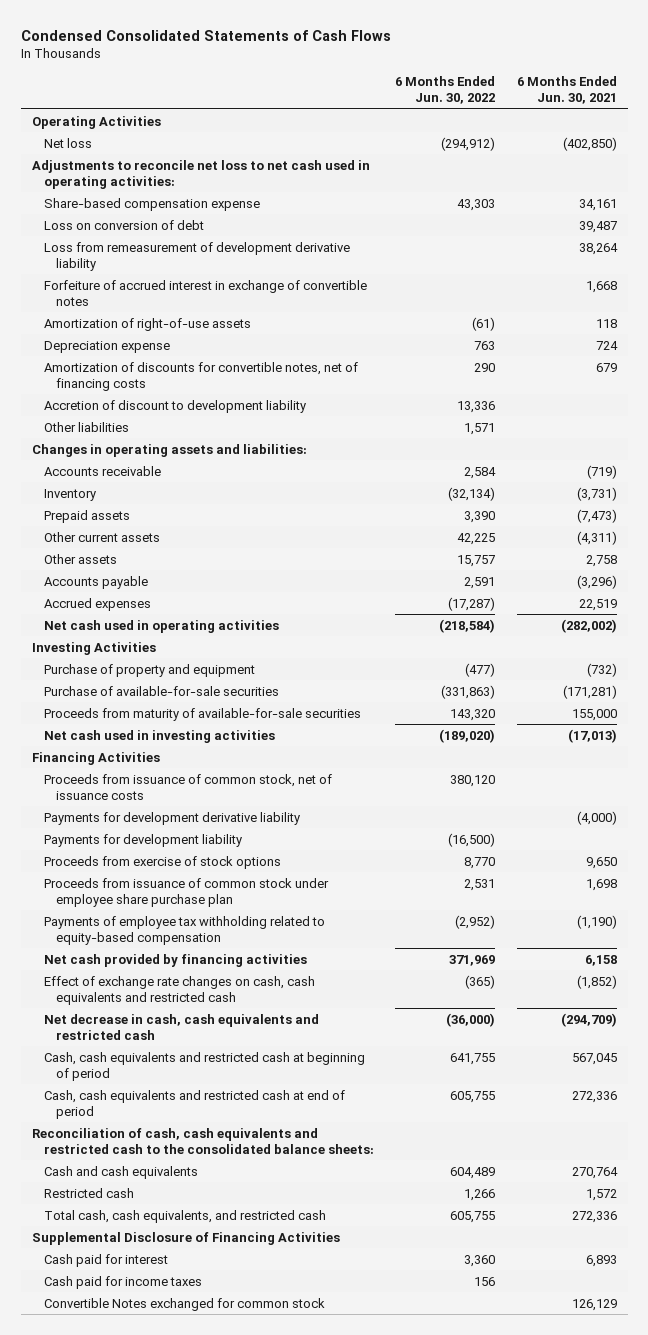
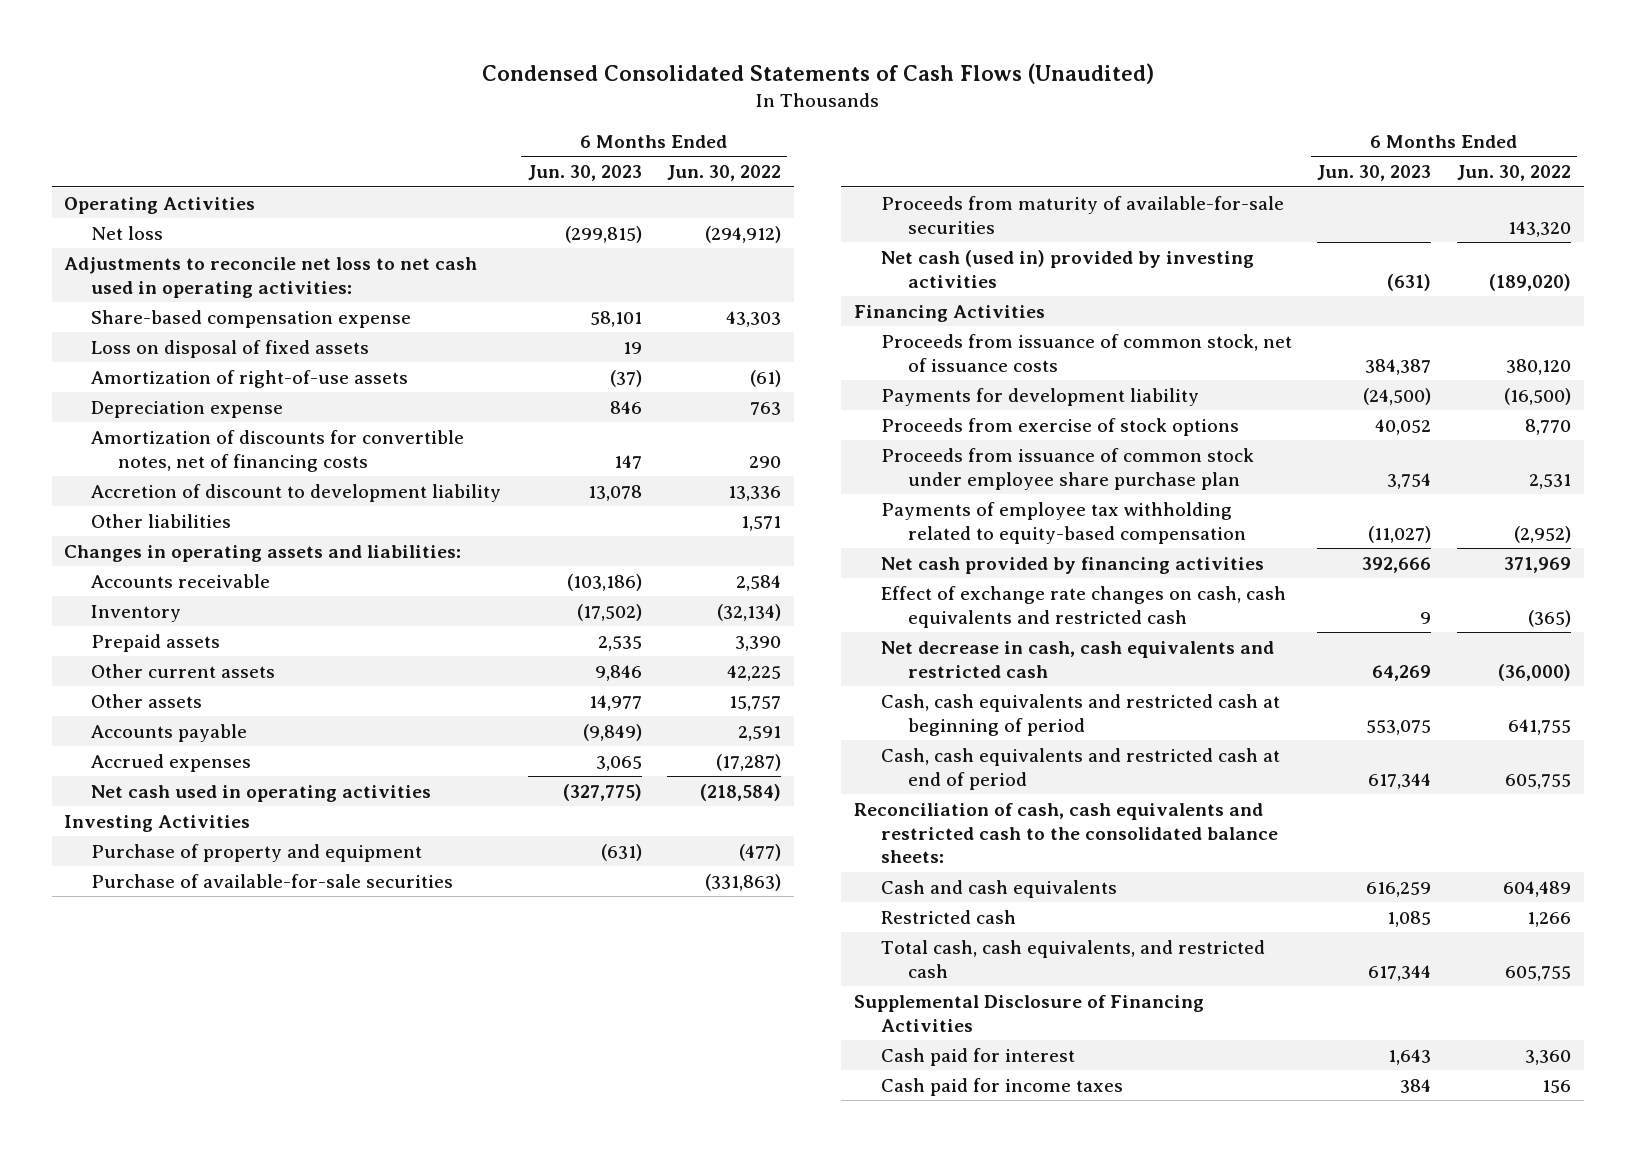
[20,29,391,41] Condensed Consolidated Statements of Cash Flows -> [481,63,1154,85] Condensed Consolidated Statements of Cash Flows (Unaudited)
[516,76,617,105] 6 Months Ended Jun. 30, 2021 -> none
none -> [527,164,642,181] Jun. 30, 2023
[43,219,204,230] Loss on conversion of debt -> none
[43,241,350,271] Loss from remeasurement of development derivative liability -> none
[43,279,367,306] Forfeiture of accrued interest in exchange of convertible notes -> none
none -> [91,339,370,358] Loss on disposal of fixed assets
[43,729,275,743] Net cash used in investing activities -> [881,249,1255,288] Net cash (used in) provided by investing activities
[43,811,300,825] Payments for development derivative liability -> none
[43,1297,325,1311] Convertible Notes exchanged for common stock -> none

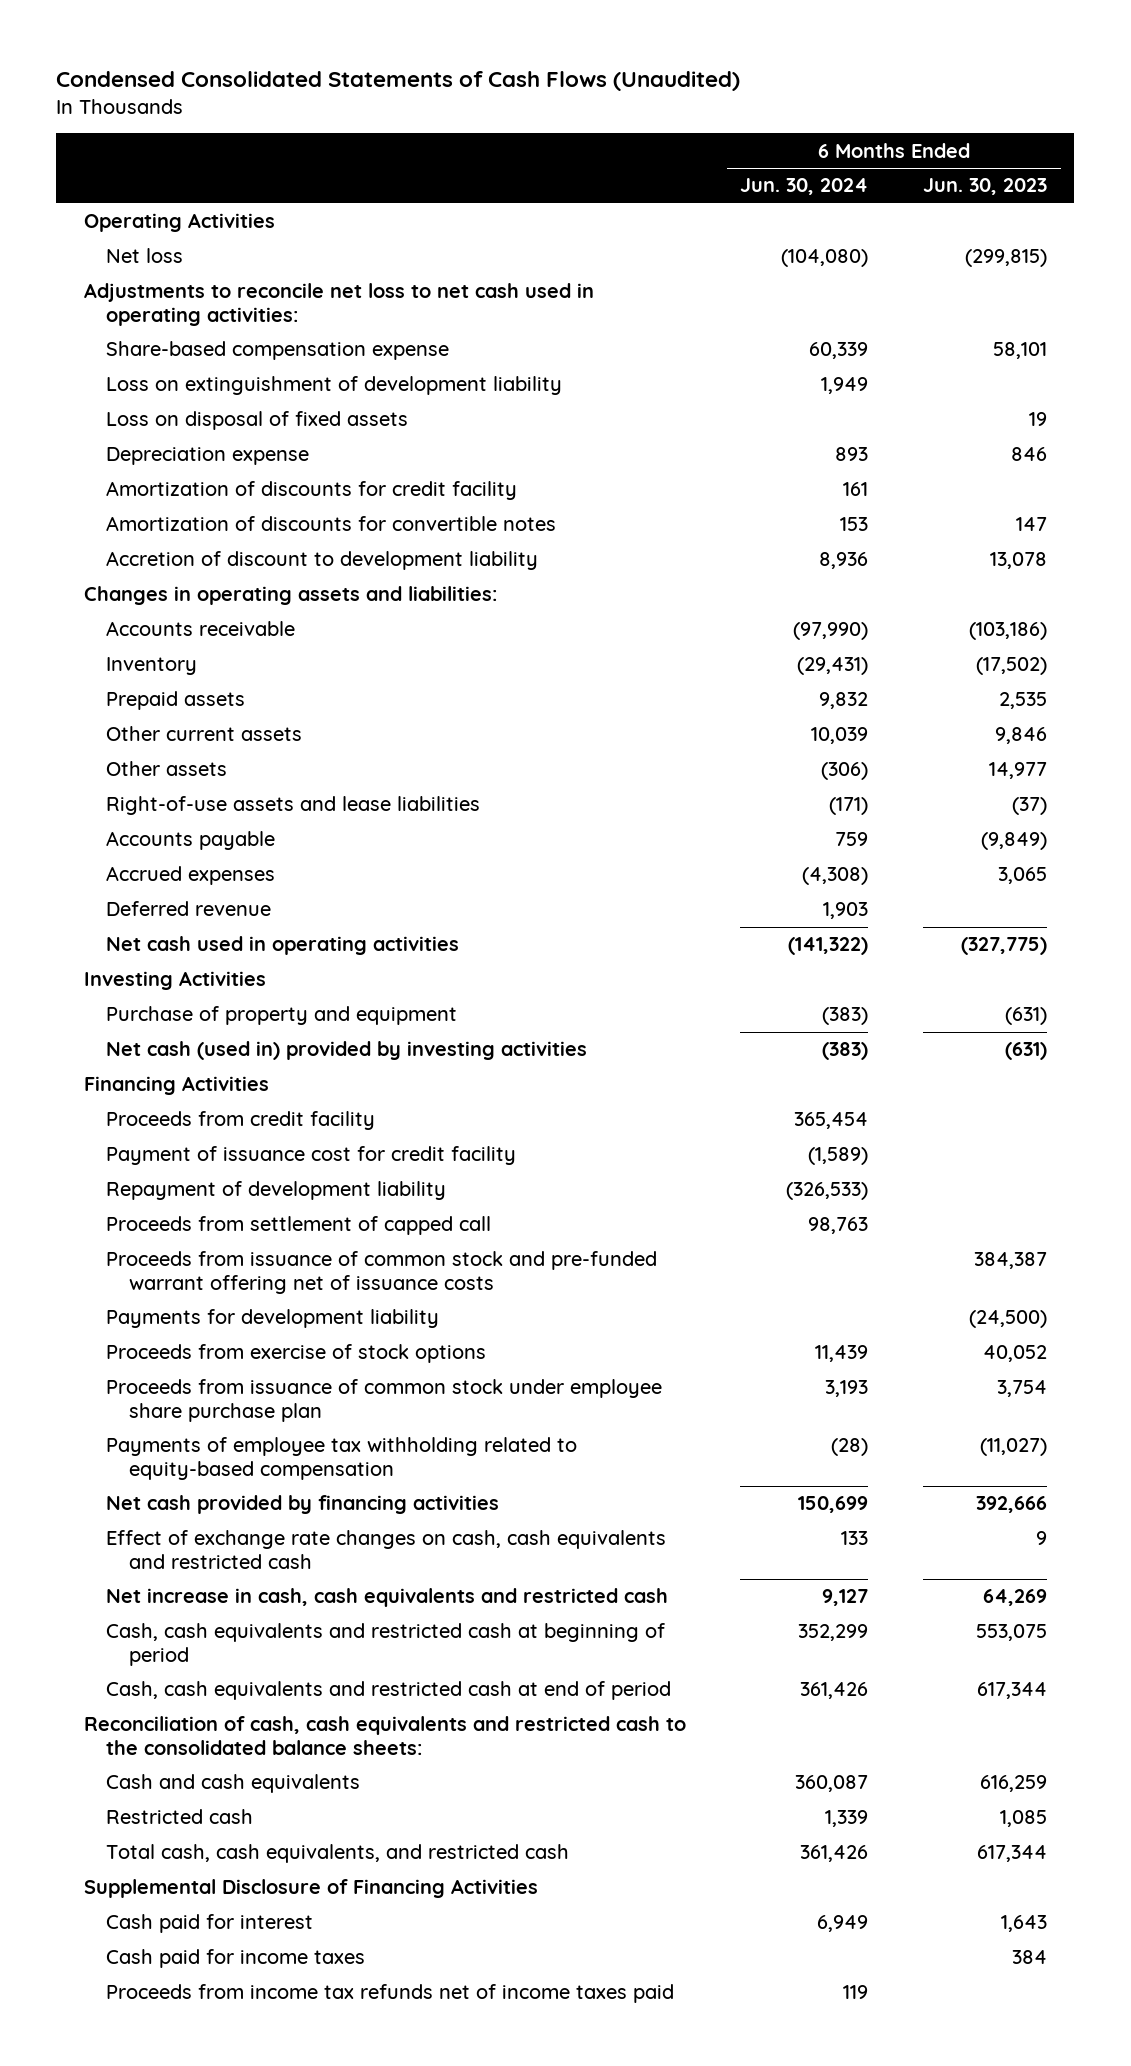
[667,164,782,181] Jun. 30, 2022 -> none
none -> [740,178,869,196] Jun. 30, 2024
none -> [106,376,563,396] Loss on extinguishment of development liability
[91,369,409,388] Amortization of right-of-use assets -> none
none -> [106,481,518,501] Amortization of discounts for credit facility
[91,429,465,472] Amortization of discounts for convertible notes, net of financing costs -> [106,516,557,532] Amortization of discounts for convertible notes
[91,513,232,528] Other liabilities -> none
none -> [106,796,481,816] Right-of-use assets and lease liabilities
none -> [106,901,272,917] Deferred revenue
[91,873,454,888] Purchase of available-for-sale securities -> none
[881,195,1285,234] Proceeds from maturity of available-for-sale securities -> none
none -> [106,1111,376,1131] Proceeds from credit facility
none -> [106,1146,517,1166] Payment of issuance cost for credit facility
none -> [106,1181,447,1201] Repayment of development liability
none -> [106,1216,492,1236] Proceeds from settlement of capped call
[881,333,1293,372] Proceeds from issuance of common stock, net of issuance costs -> [106,1251,658,1294] Proceeds from issuance of common stock and pre-funded warrant offering net of issuance costs
[881,640,1275,678] Net decrease in cash, cash equivalents and restricted cash -> [106,1588,669,1608] Net increase in cash, cash equivalents and restricted cash
none -> [106,1984,675,2004] Proceeds from income tax refunds net of income taxes paid

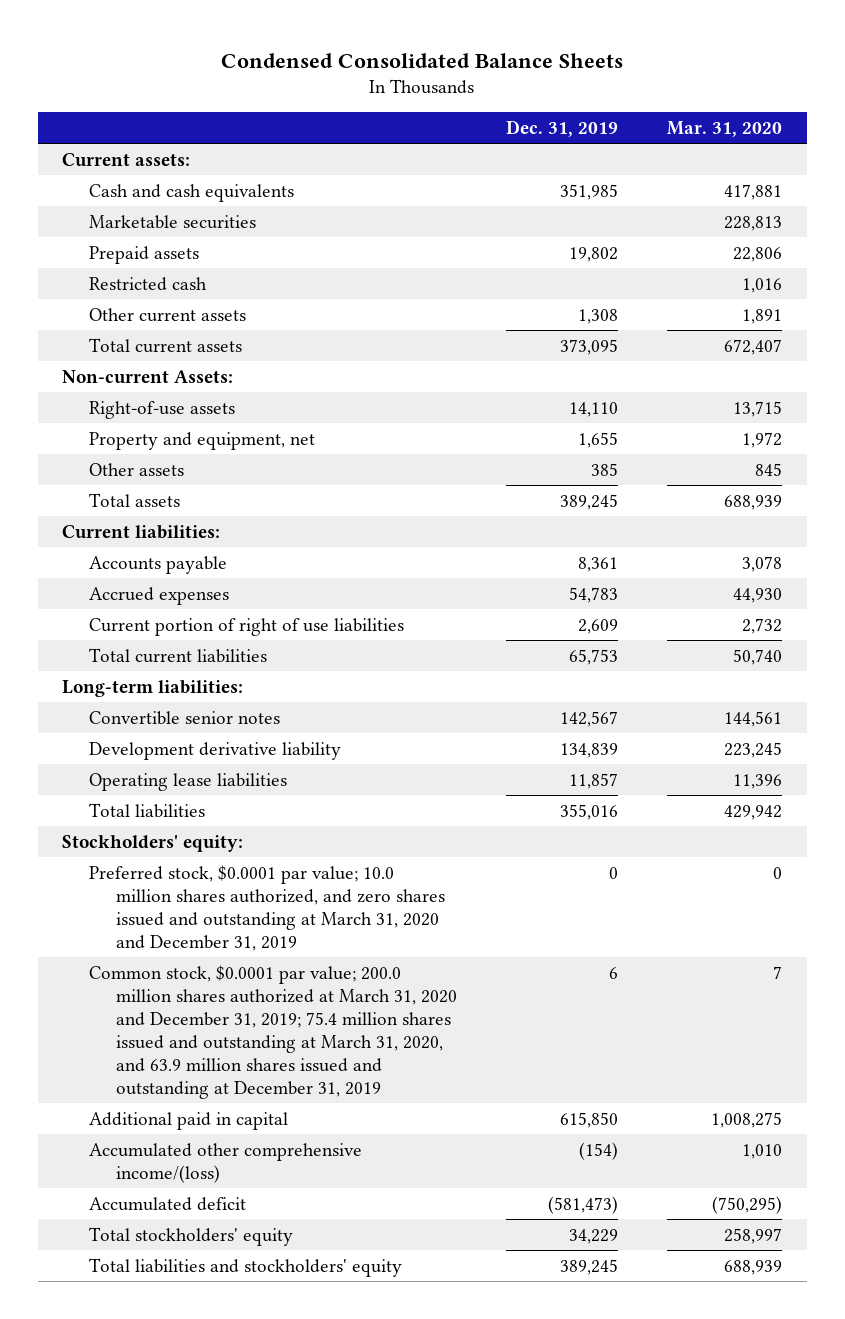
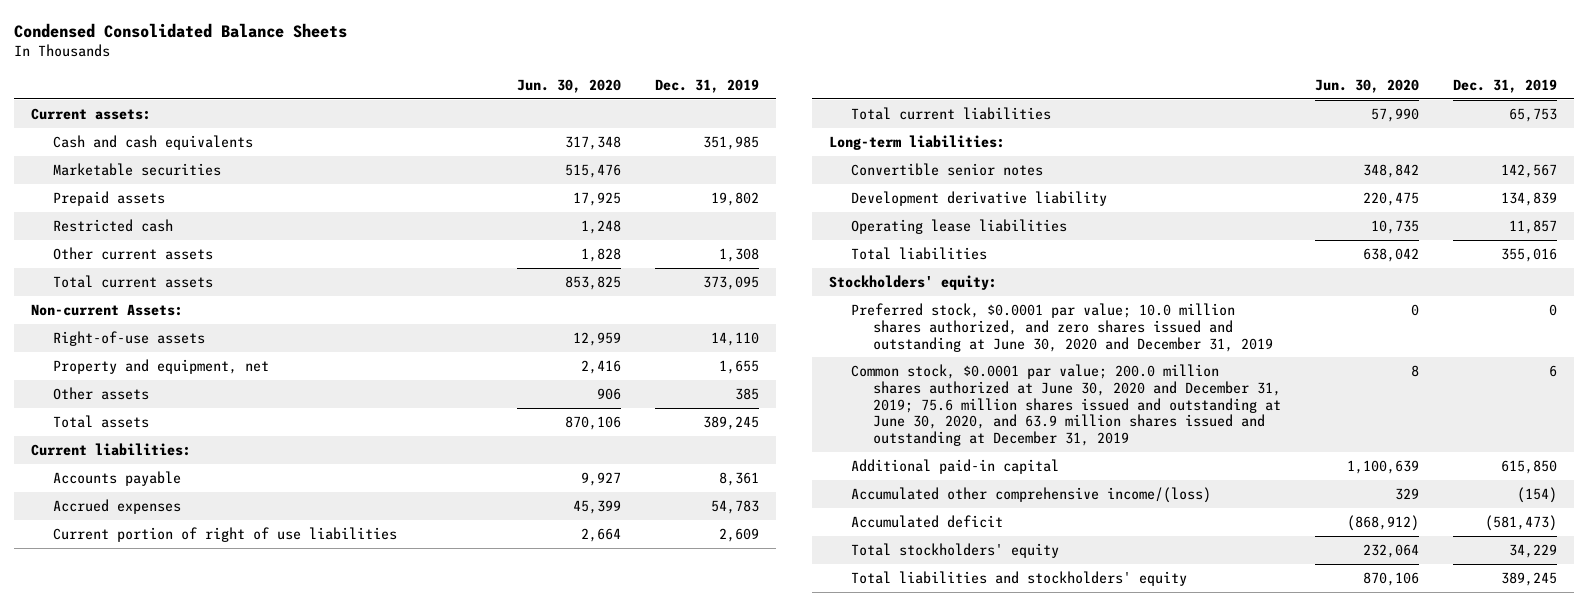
[667,121,783,138] Mar. 31, 2020 -> none
none -> [517,78,622,93] Jun. 30, 2020
[89,864,445,951] Preferred stock, $0.0001 par value; 10.0 million shares authorized, and zero shares issued and outstanding at March 31, 2020 and December 31, 2019 -> [851,302,1274,352] Preferred stock, $0.0001 par value; 10.0 million shares authorized, and zero shares issued and outstanding at June 30, 2020 and December 31, 2019
[89,964,457,1099] Common stock, $0.0001 par value; 200.0 million shares authorized at March 31, 2020 and December 31, 2019; 75.4 million shares issued and outstanding at March 31, 2020, and 63.9 million shares issued and outstanding at December 31, 2019 -> [851,363,1282,447] Common stock, $0.0001 par value; 200.0 million shares authorized at June 30, 2020 and December 31, 2019; 75.6 million shares issued and outstanding at June 30, 2020, and 63.9 million shares issued and outstanding at December 31, 2019
[89,1111,289,1130] Additional paid in capital -> [851,458,1060,474] Additional paid-in capital

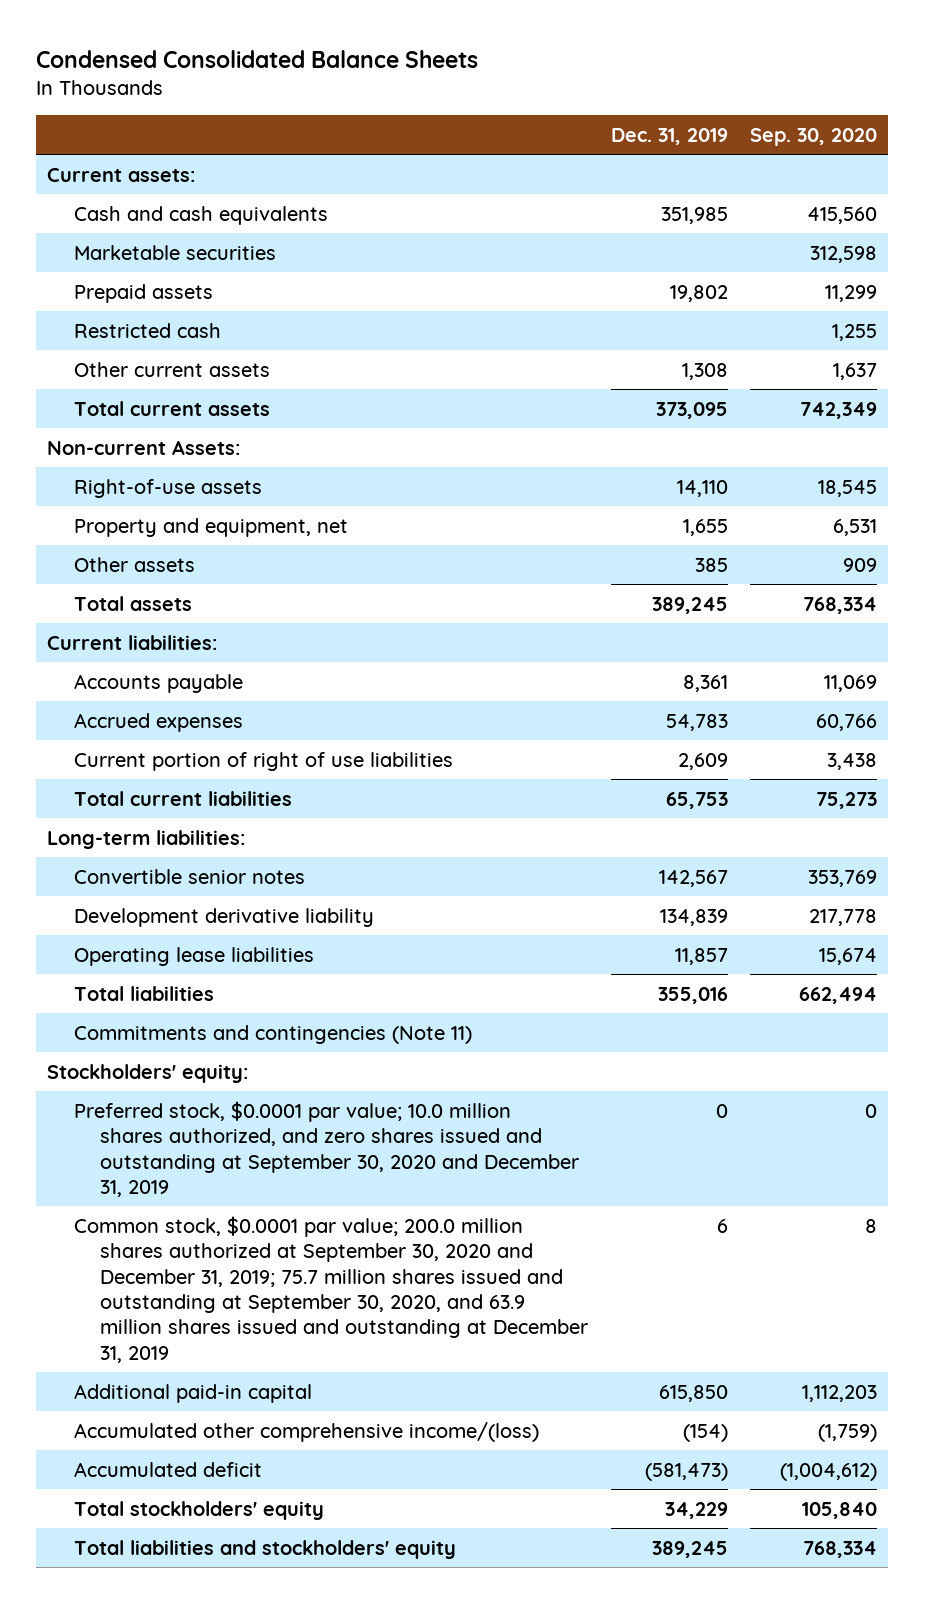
[517,78,622,93] Jun. 30, 2020 -> none
none -> [750,127,878,146] Sep. 30, 2020
none -> [73,1024,472,1044] Commitments and contingencies (Note 11)
[851,302,1274,352] Preferred stock, $0.0001 par value; 10.0 million shares authorized, and zero shares issued and outstanding at June 30, 2020 and December 31, 2019 -> [73,1100,580,1197] Preferred stock, $0.0001 par value; 10.0 million shares authorized, and zero shares issued and outstanding at September 30, 2020 and December 31, 2019
[851,363,1282,447] Common stock, $0.0001 par value; 200.0 million shares authorized at June 30, 2020 and December 31, 2019; 75.6 million shares issued and outstanding at June 30, 2020, and 63.9 million shares issued and outstanding at December 31, 2019 -> [73,1215,589,1363] Common stock, $0.0001 par value; 200.0 million shares authorized at September 30, 2020 and December 31, 2019; 75.7 million shares issued and outstanding at September 30, 2020, and 63.9 million shares issued and outstanding at December 31, 2019

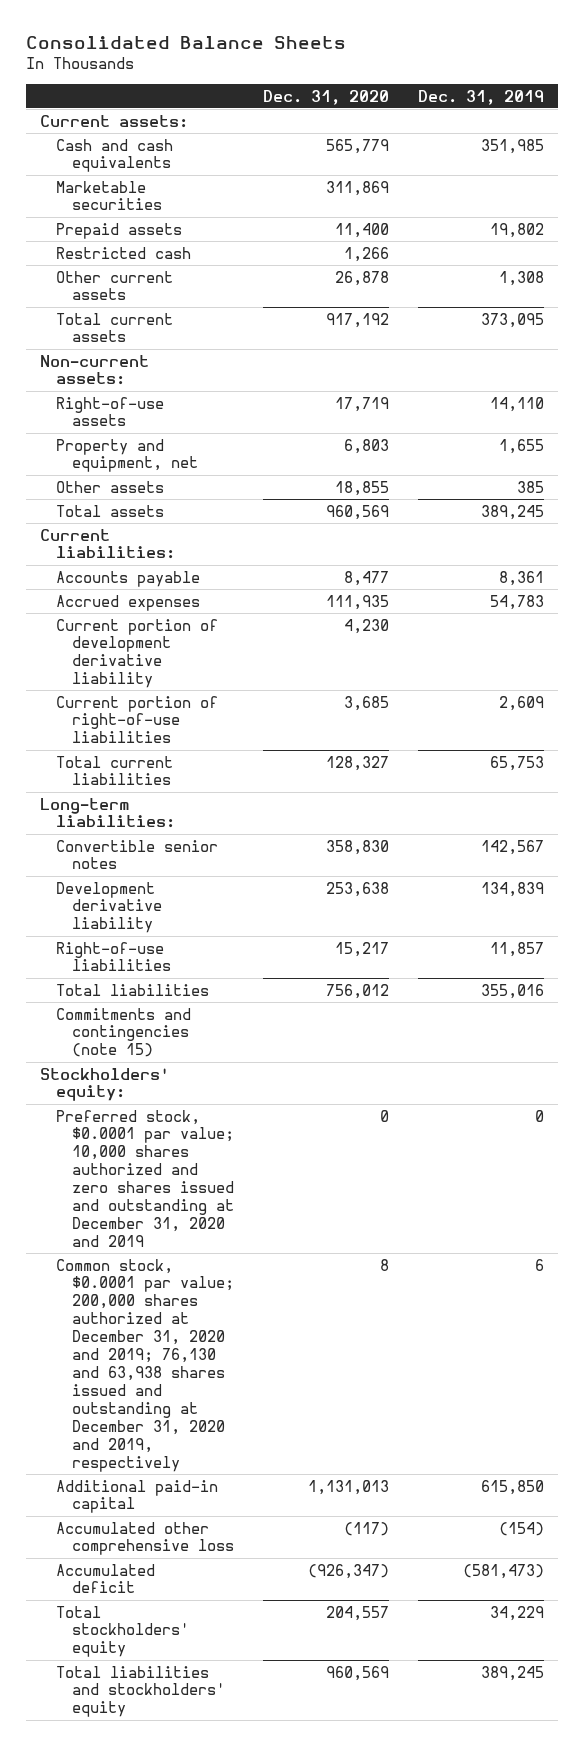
[36,49,479,68] Condensed Consolidated Balance Sheets -> [26,36,347,50] Consolidated Balance Sheets
[750,127,878,146] Sep. 30, 2020 -> none
none -> [263,89,390,105] Dec. 31, 2020
[47,439,241,455] Non-current Assets: -> [40,354,150,386] Non-current assets:
none -> [56,618,219,689] Current portion of development derivative liability
[73,751,453,771] Current portion of right of use liabilities -> [56,695,219,744] Current portion of right-of-use liabilities
[73,946,314,966] Operating lease liabilities -> [56,941,172,972] Right-of-use liabilities
[73,1024,472,1044] Commitments and contingencies (Note 11) -> [56,1007,192,1058] Commitments and contingencies (note 15)
[73,1100,580,1197] Preferred stock, $0.0001 par value; 10.0 million shares authorized, and zero shares issued and outstanding at September 30, 2020 and December 31, 2019 -> [56,1109,235,1247] Preferred stock, $0.0001 par value; 10,000 shares authorized and zero shares issued and outstanding at December 31, 2020 and 2019
[73,1215,589,1363] Common stock, $0.0001 par value; 200.0 million shares authorized at September 30, 2020 and December 31, 2019; 75.7 million shares issued and outstanding at September 30, 2020, and 63.9 million shares issued and outstanding at December 31, 2019 -> [56,1258,235,1472] Common stock, $0.0001 par value; 200,000 shares authorized at December 31, 2020 and 2019; 76,130 and 63,938 shares issued and outstanding at December 31, 2020 and 2019, respectively
[73,1421,539,1442] Accumulated other comprehensive income/(loss) -> [56,1521,235,1556] Accumulated other comprehensive loss

